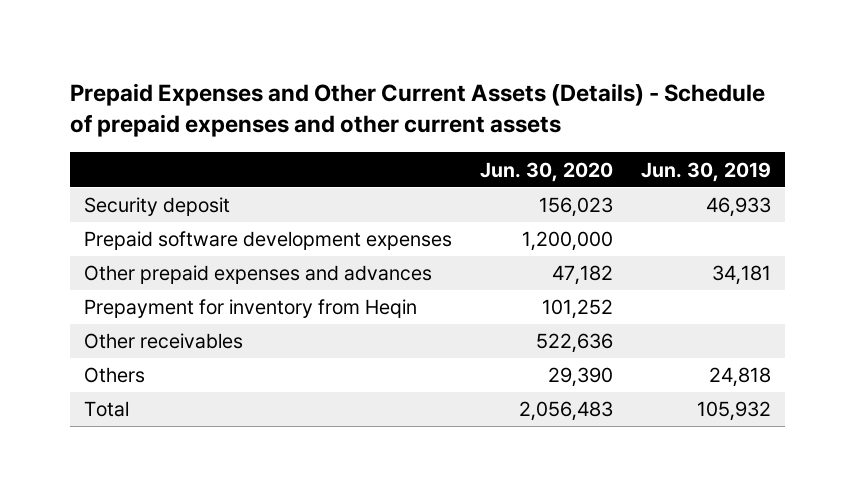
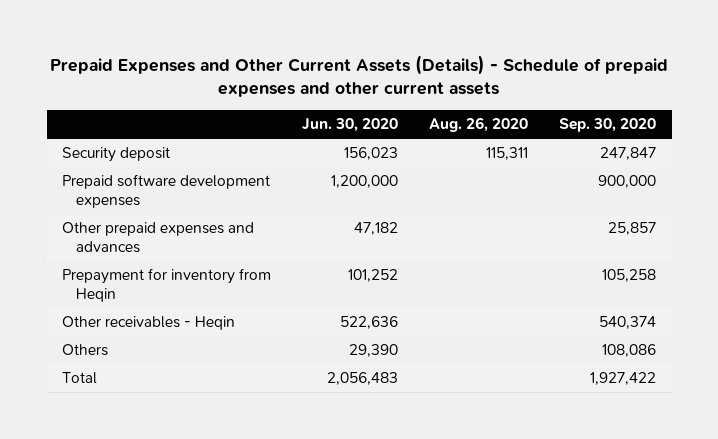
[641,161,772,182] Jun. 30, 2019 -> none
none -> [429,117,529,133] Aug. 26, 2020
none -> [559,118,657,133] Sep. 30, 2020
[83,333,243,350] Other receivables -> [62,316,236,331] Other receivables - Heqin

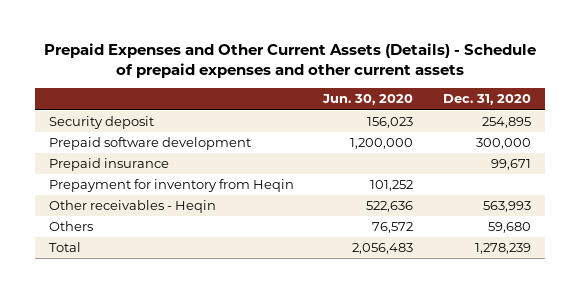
[429,117,529,133] Aug. 26, 2020 -> none
[559,118,657,133] Sep. 30, 2020 -> none
none -> [442,94,531,106] Dec. 31, 2020
[62,222,255,254] Other prepaid expenses and advances -> none
[62,174,271,209] Prepaid software development expenses -> [49,137,252,151] Prepaid software development
none -> [49,158,170,172] Prepaid insurance
[349,344,399,358] 29,390 -> [372,222,414,234] 76,572

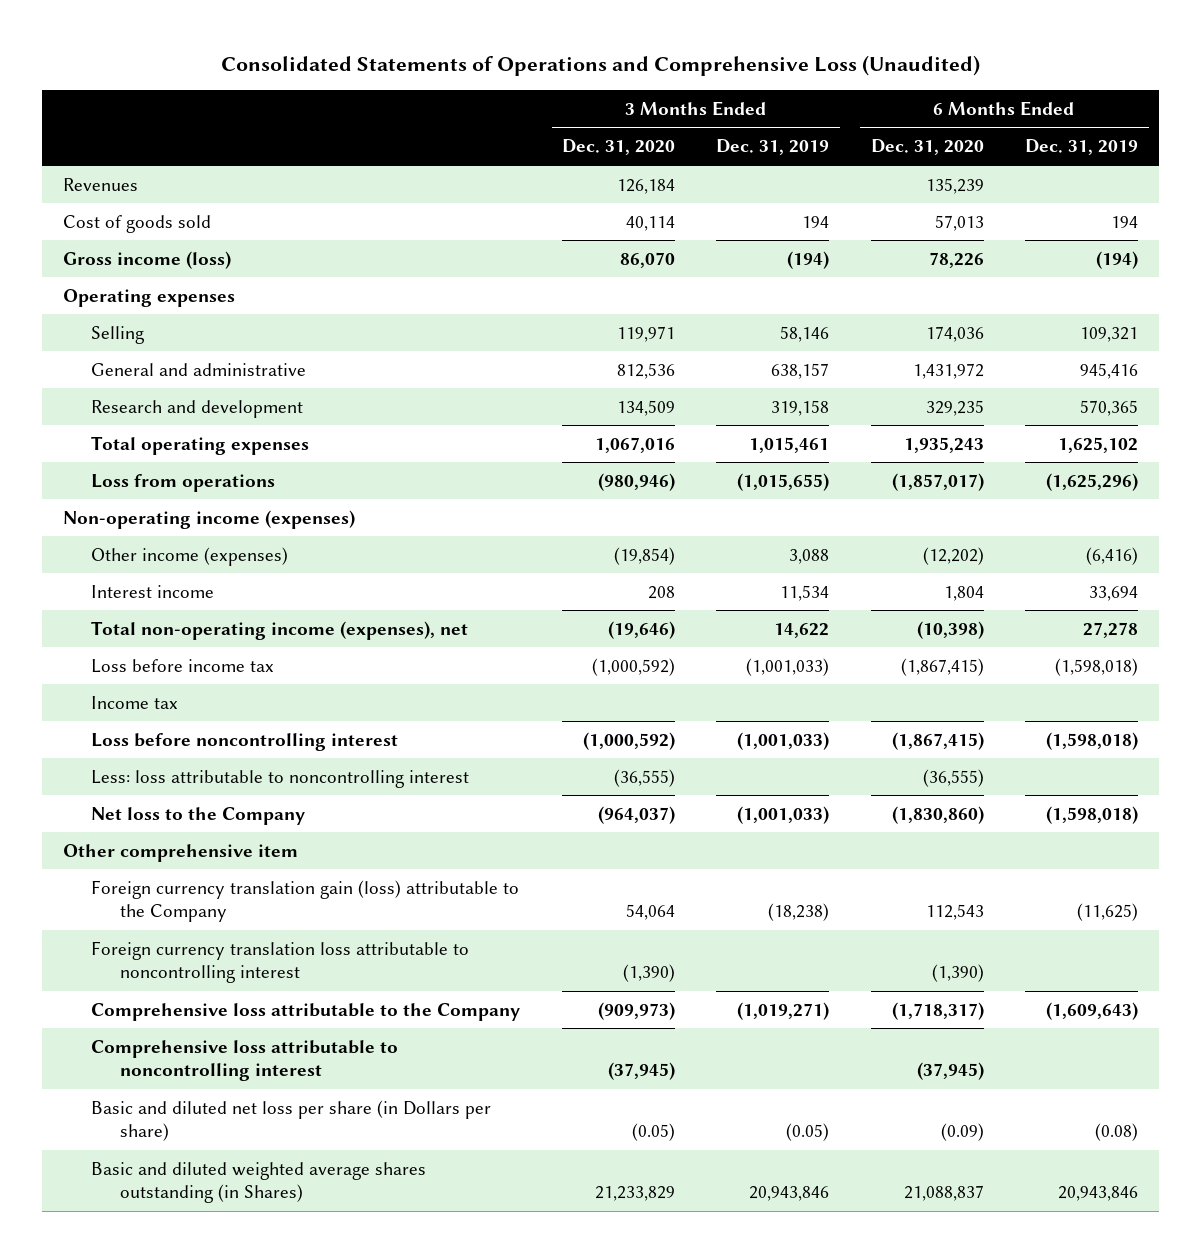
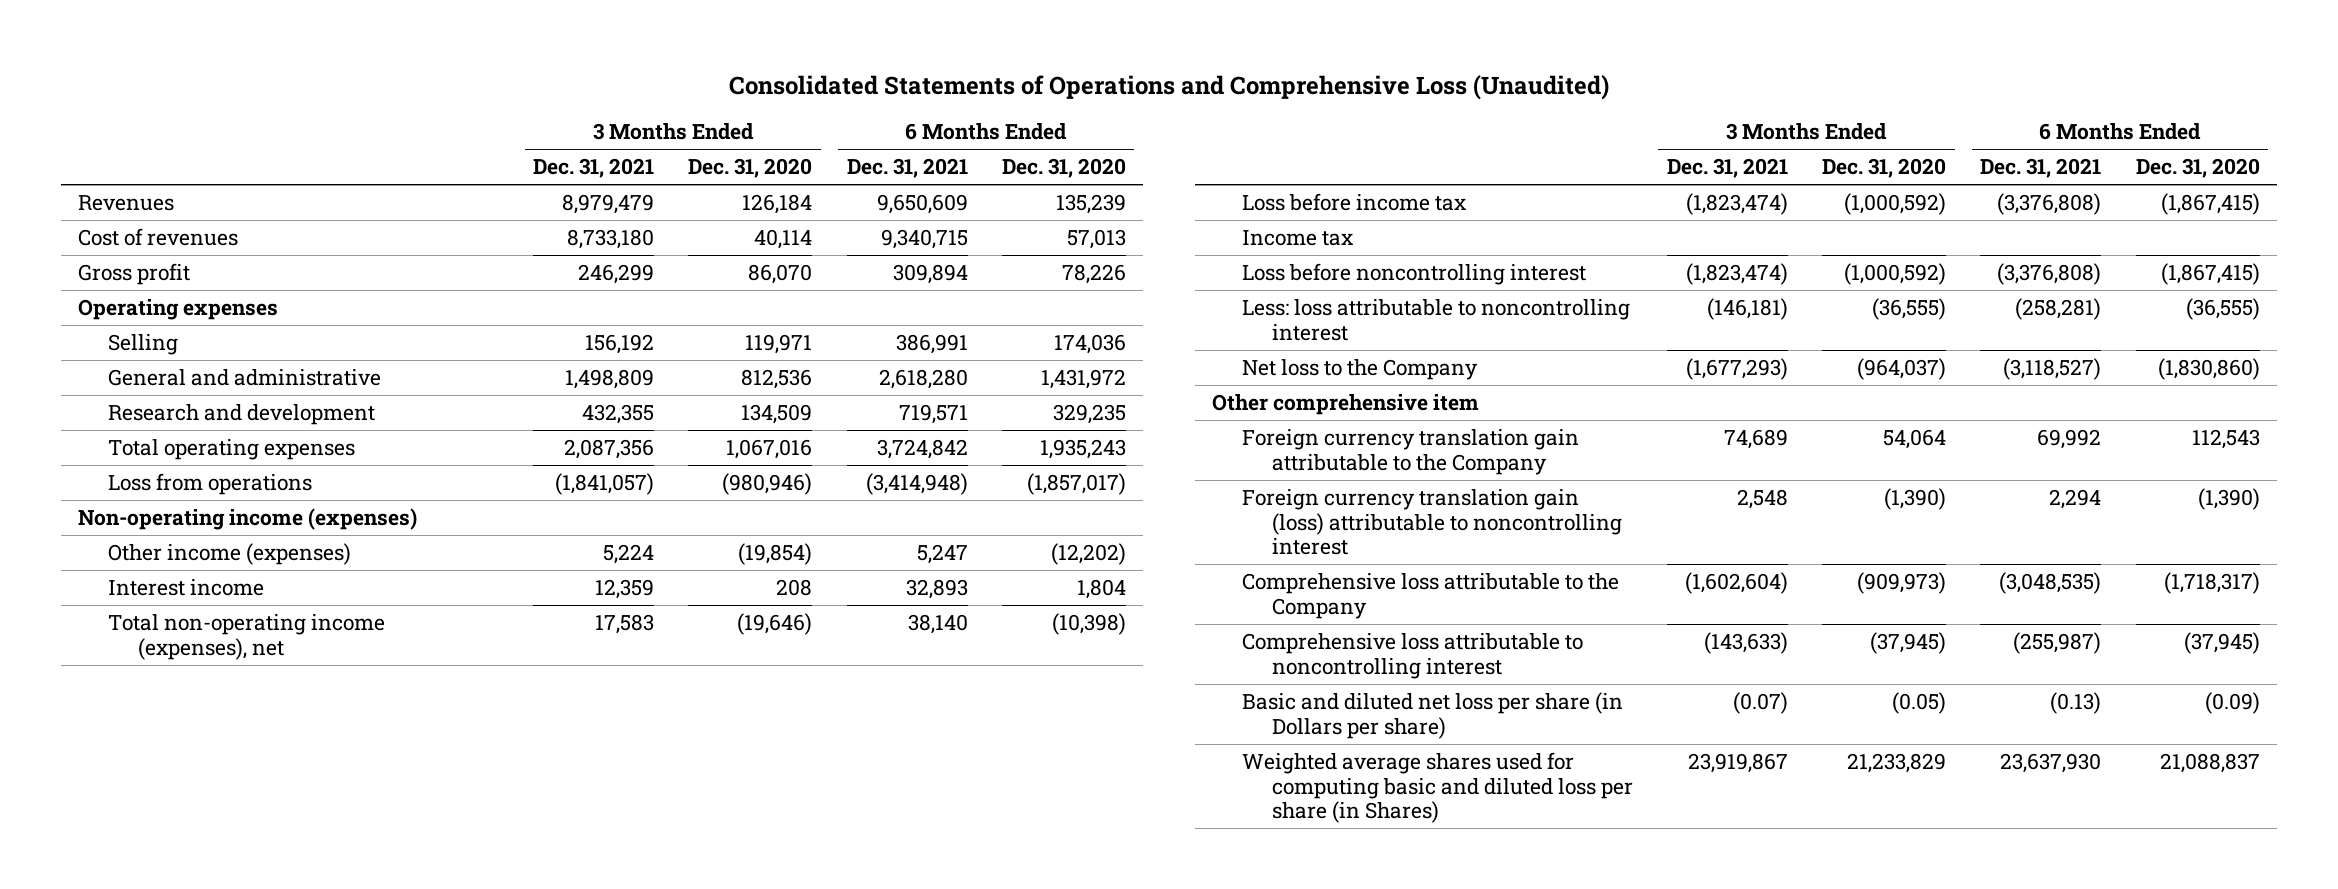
[716,139,830,156] Dec. 31, 2019 -> none
[1025,139,1139,156] Dec. 31, 2019 -> none
none -> [533,158,655,179] Dec. 31, 2021
none -> [846,158,968,179] Dec. 31, 2021
[62,214,211,233] Cost of goods sold -> [78,227,239,246] Cost of revenues
[62,250,231,269] Gross income (loss) -> [78,262,191,285] Gross profit
[91,879,520,923] Foreign currency translation gain (loss) attributable to the Company -> [1241,428,1579,475] Foreign currency translation gain attributable to the Company
[91,940,470,984] Foreign currency translation loss attributable to noncontrolling interest -> [1241,488,1622,556] Foreign currency translation gain (loss) attributable to noncontrolling interest
[91,1161,427,1204] Basic and diluted weighted average shares outstanding (in Shares) -> [1241,751,1633,824] Weighted average shares used for computing basic and diluted loss per share (in Shares)

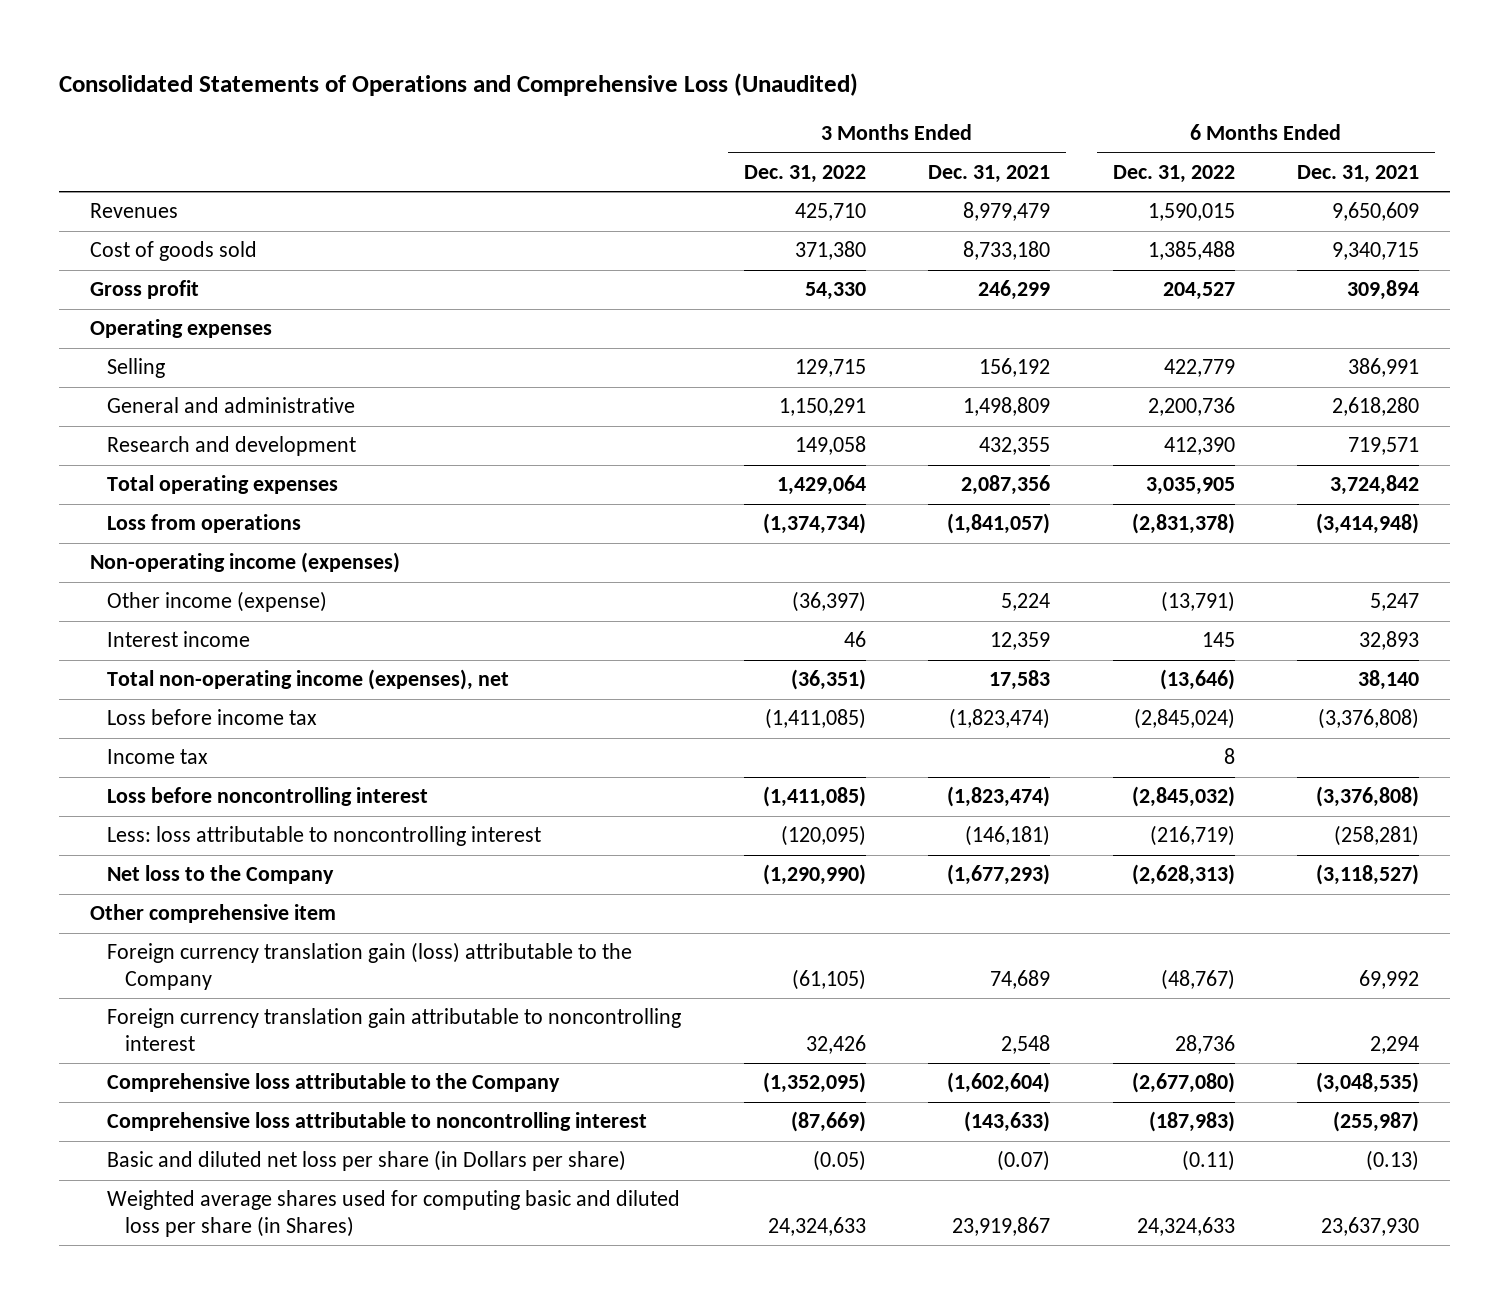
[688,158,813,179] Dec. 31, 2020 -> none
[1001,158,1126,179] Dec. 31, 2020 -> none
none -> [743,164,866,183] Dec. 31, 2022
none -> [1112,164,1235,183] Dec. 31, 2022
[78,227,239,246] Cost of revenues -> [90,241,258,262] Cost of goods sold
[108,542,352,565] Other income (expenses) -> [107,591,328,613] Other income (expense)
[1241,428,1579,475] Foreign currency translation gain attributable to the Company -> [107,942,633,990] Foreign currency translation gain (loss) attributable to the Company
[1241,488,1622,556] Foreign currency translation gain (loss) attributable to noncontrolling interest -> [107,1008,682,1051] Foreign currency translation gain attributable to noncontrolling interest

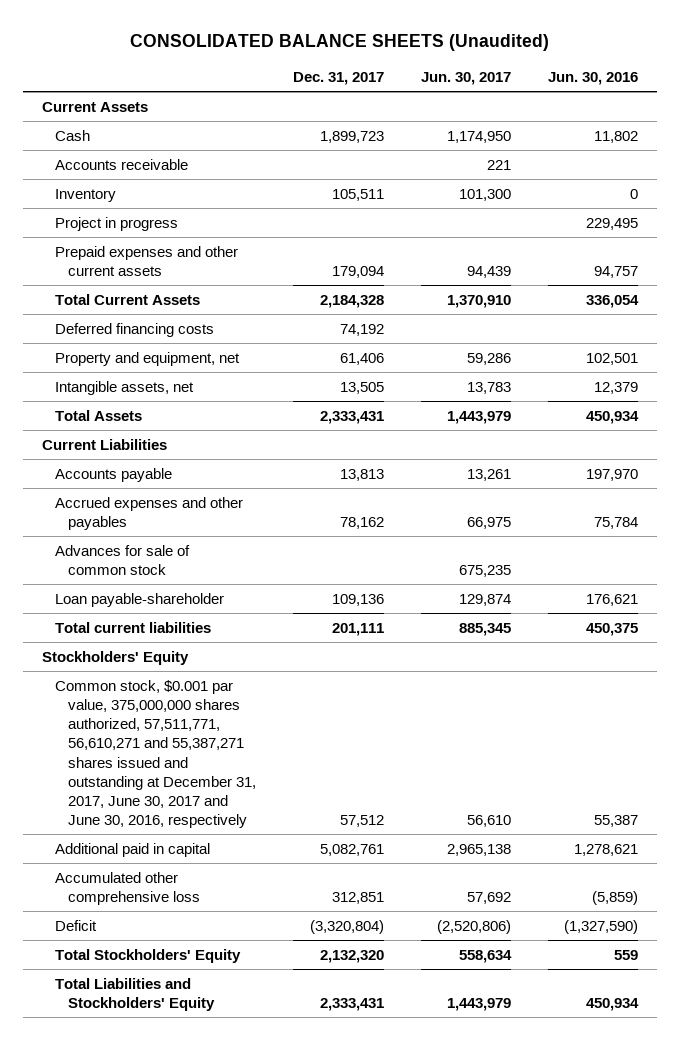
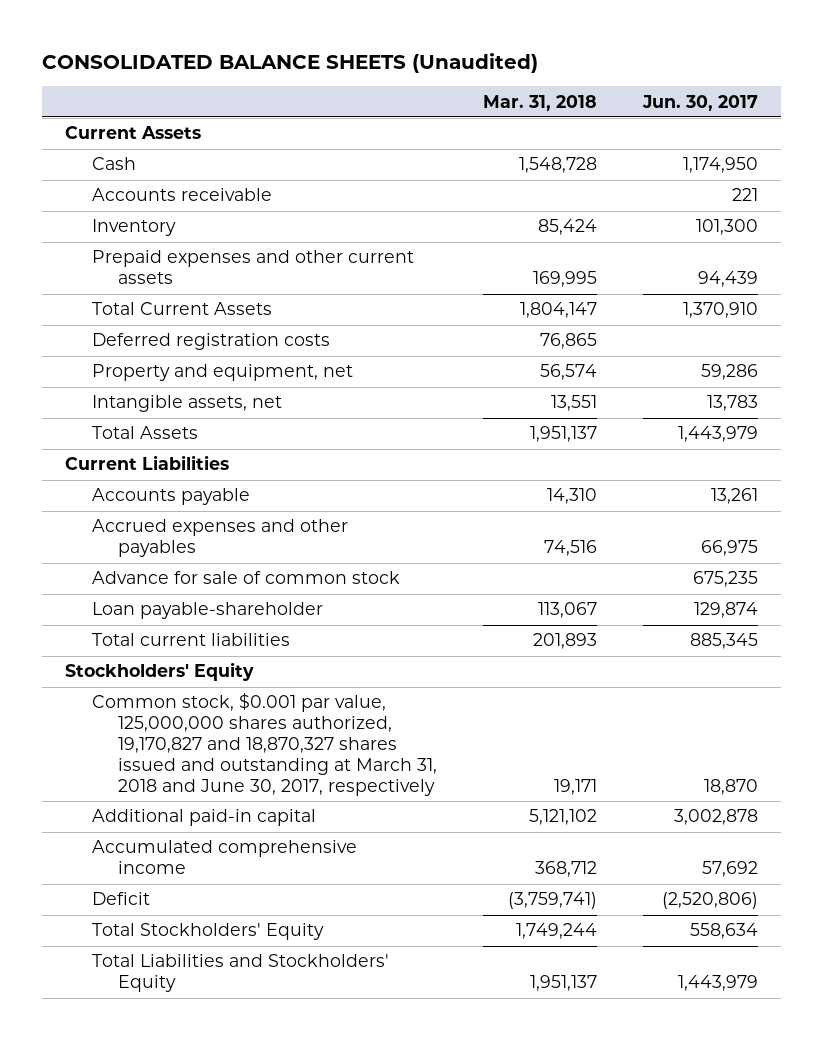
[292,71,384,85] Dec. 31, 2017 -> none
[548,71,639,85] Jun. 30, 2016 -> none
none -> [483,94,598,111] Mar. 31, 2018
[54,216,178,231] Project in progress -> none
[54,322,214,337] Deferred financing costs -> [91,333,330,351] Deferred registration costs
[54,544,190,576] Advances for sale of common stock -> [91,571,400,585] Advance for sale of common stock
[54,679,256,829] Common stock, $0.001 par value, 375,000,000 shares authorized, 57,511,771, 56,610,271 and 55,387,271 shares issued and outstanding at December 31, 2017, June 30, 2017 and June 30, 2016, respectively -> [91,693,438,796] Common stock, $0.001 par value, 125,000,000 shares authorized, 19,170,827 and 18,870,327 shares issued and outstanding at March 31, 2018 and June 30, 2017, respectively
[466,815,511,828] 56,610 -> [703,778,758,795] 18,870
[54,842,210,857] Additional paid in capital -> [91,809,316,827] Additional paid-in capital
[446,843,511,856] 2,965,138 -> [673,809,758,826] 3,002,878
[54,871,200,906] Accumulated other comprehensive loss -> [91,840,357,875] Accumulated comprehensive income

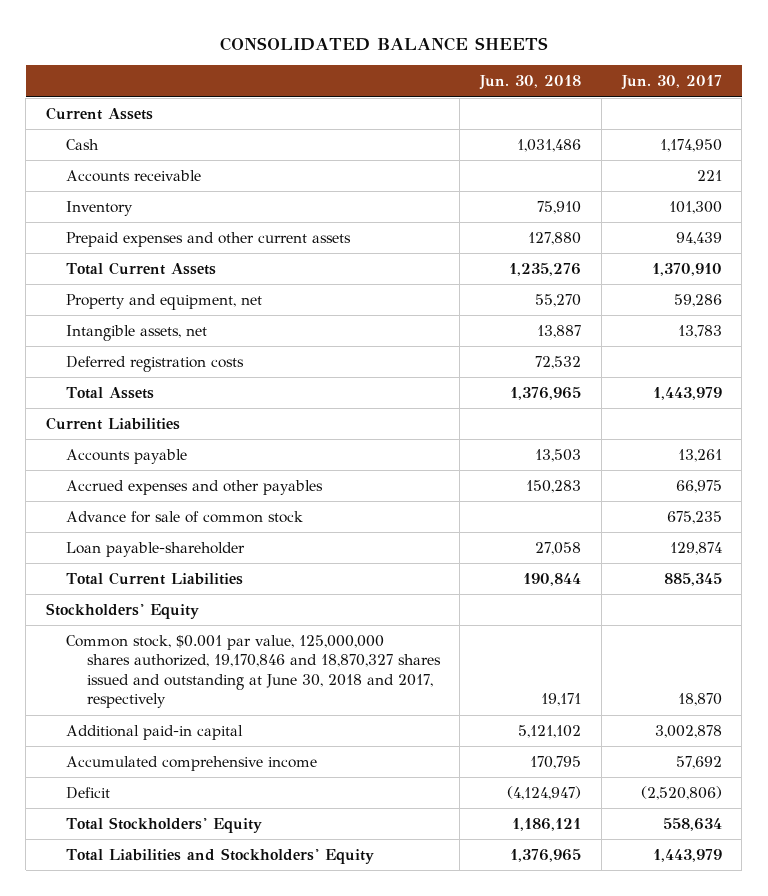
[41,52,538,73] CONSOLIDATED BALANCE SHEETS (Unaudited) -> [219,36,548,51] CONSOLIDATED BALANCE SHEETS
[483,94,598,111] Mar. 31, 2018 -> none
none -> [479,75,582,91] Jun. 30, 2018
[91,333,330,351] Deferred registration costs -> [66,356,245,373] Deferred registration costs
[91,633,290,647] Total current liabilities -> [66,572,244,586] Total Current Liabilities
[91,693,438,796] Common stock, $0.001 par value, 125,000,000 shares authorized, 19,170,827 and 18,870,327 shares issued and outstanding at March 31, 2018 and June 30, 2017, respectively -> [66,635,441,709] Common stock, $0.001 par value, 125,000,000 shares authorized, 19,170,846 and 18,870,327 shares issued and outstanding at June 30, 2018 and 2017, respectively

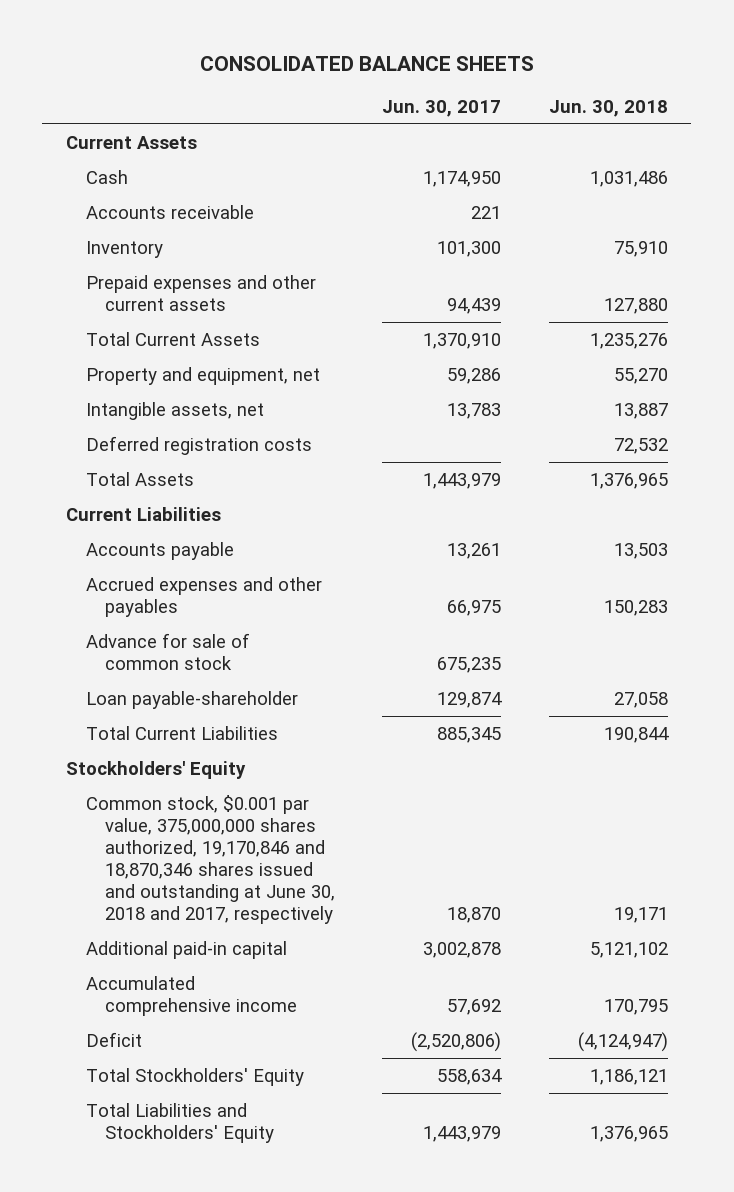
[66,635,441,709] Common stock, $0.001 par value, 125,000,000 shares authorized, 19,170,846 and 18,870,327 shares issued and outstanding at June 30, 2018 and 2017, respectively -> [85,794,335,925] Common stock, $0.001 par value, 375,000,000 shares authorized, 19,170,846 and 18,870,346 shares issued and outstanding at June 30, 2018 and 2017, respectively

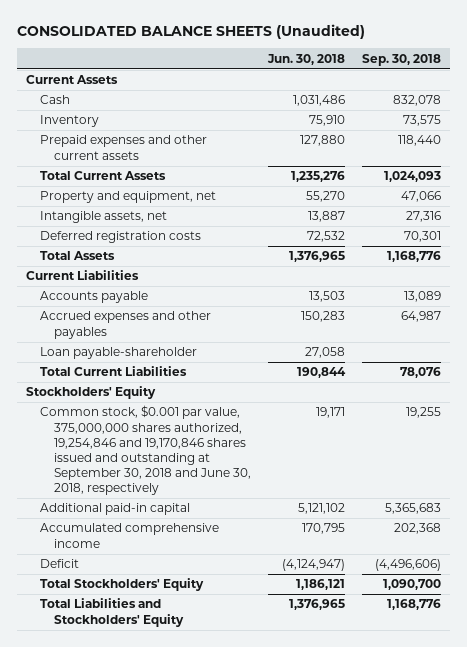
[199,55,534,71] CONSOLIDATED BALANCE SHEETS -> [17,24,366,40] CONSOLIDATED BALANCE SHEETS (Unaudited)
[382,100,502,118] Jun. 30, 2017 -> none
none -> [362,53,442,66] Sep. 30, 2018
[85,204,254,219] Accounts receivable -> none
[85,632,250,670] Advance for sale of common stock -> none
[85,794,335,925] Common stock, $0.001 par value, 375,000,000 shares authorized, 19,170,846 and 18,870,346 shares issued and outstanding at June 30, 2018 and 2017, respectively -> [39,405,251,495] Common stock, $0.001 par value, 375,000,000 shares authorized, 19,254,846 and 19,170,846 shares issued and outstanding at September 30, 2018 and June 30, 2018, respectively

